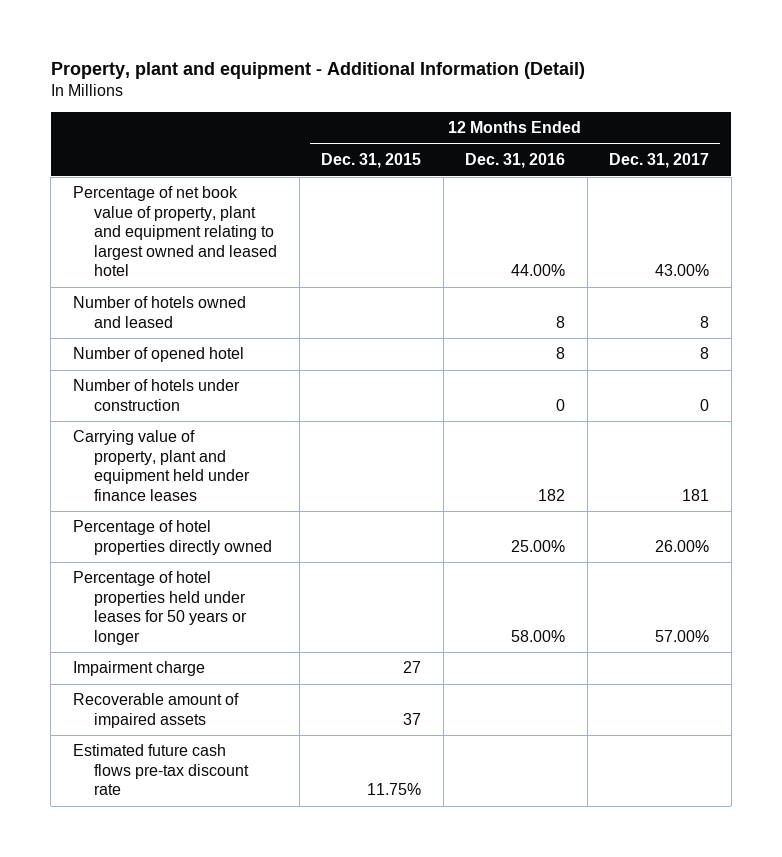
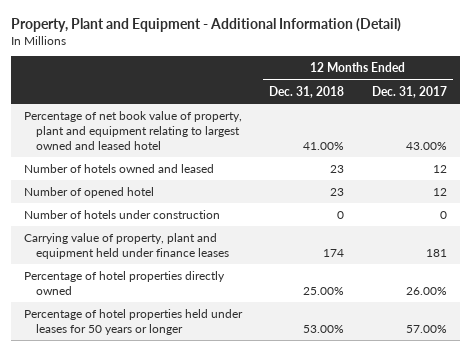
[50,61,585,79] Property, plant and equipment - Additional Information (Detail) -> [10,17,401,32] Property, Plant and Equipment - Additional Information (Detail)
[321,153,422,169] Dec. 31, 2015 -> none
[465,153,566,169] Dec. 31, 2016 -> none
none -> [269,85,345,98] Dec. 31, 2018
[700,315,710,328] 8 -> [432,164,447,173] 12
[700,347,710,360] 8 -> [432,187,447,196] 12
[72,661,205,677] Impairment charge -> none
[72,693,239,728] Recoverable amount of impaired assets -> none
[72,744,250,796] Estimated future cash flows pre-tax discount rate -> none

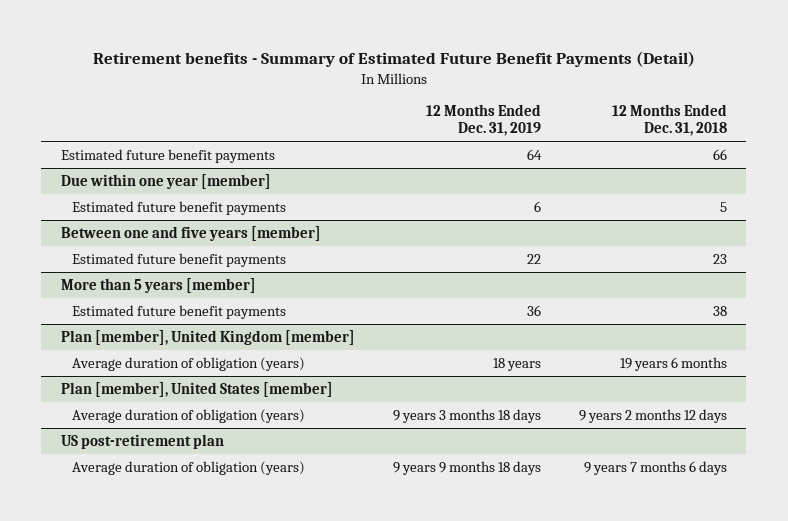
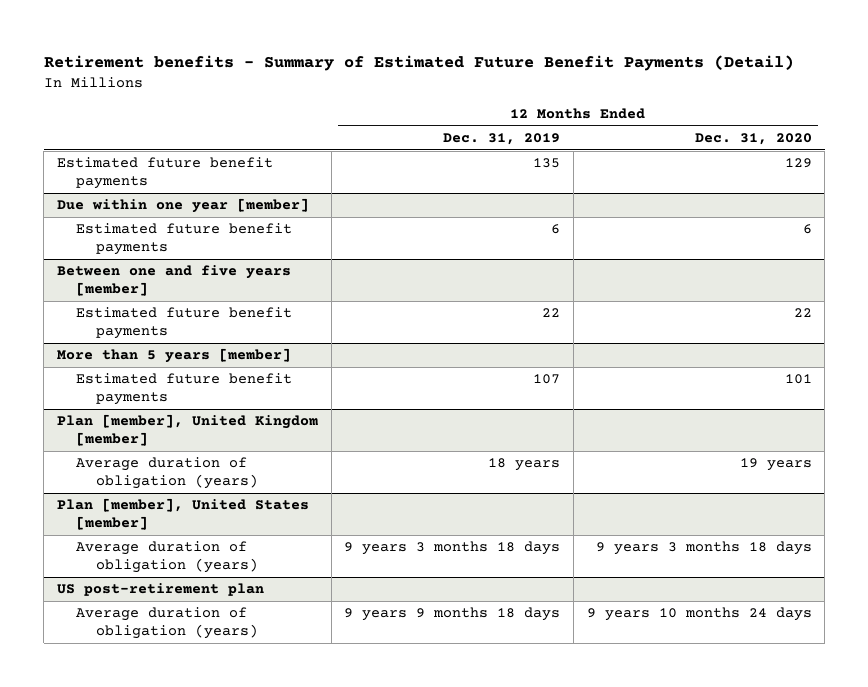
[612,104,728,137] 12 Months Ended Dec. 31, 2018 -> none
none -> [694,133,812,146] Dec. 31, 2020
[526,148,542,160] 64 -> [533,158,561,169] 135
[526,304,541,316] 36 -> [533,374,561,385] 107

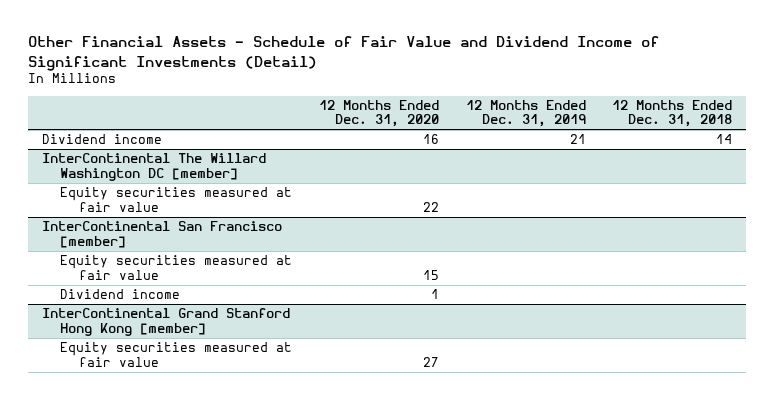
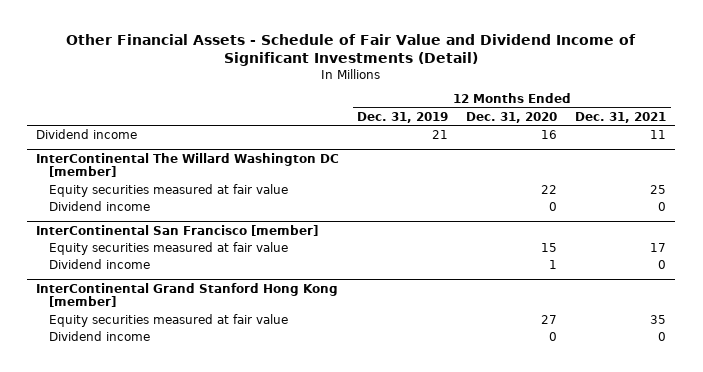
[612,99,733,128] 12 Months Ended Dec. 31, 2018 -> none
none -> [575,111,667,123] Dec. 31, 2021
none -> [48,200,150,211] Dividend income
none -> [48,330,150,341] Dividend income

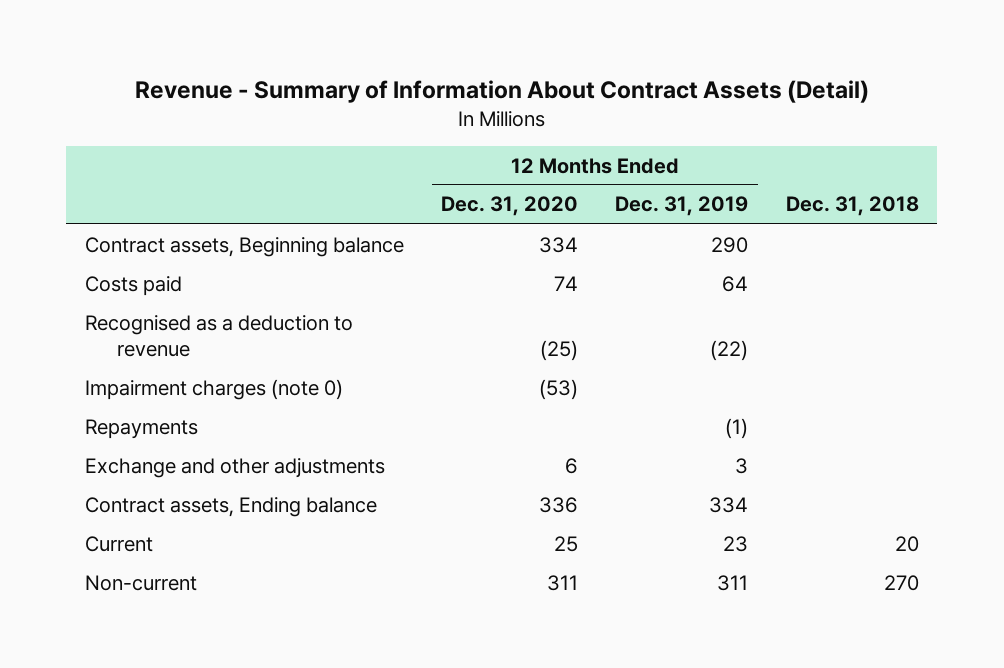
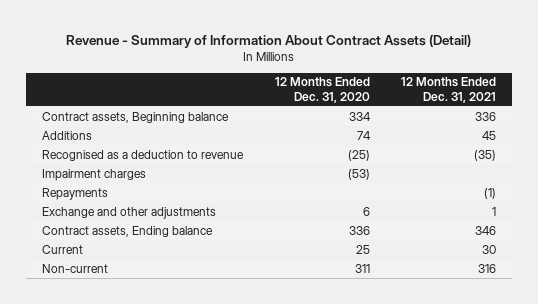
[615,196,749,217] Dec. 31, 2019 -> none
[785,196,919,217] Dec. 31, 2018 -> none
none -> [401,77,497,103] 12 Months Ended Dec. 31, 2021
[85,275,183,296] Costs paid -> [42,130,93,140] Additions
[85,378,344,400] Impairment charges (note 0) -> [42,168,147,181] Impairment charges

